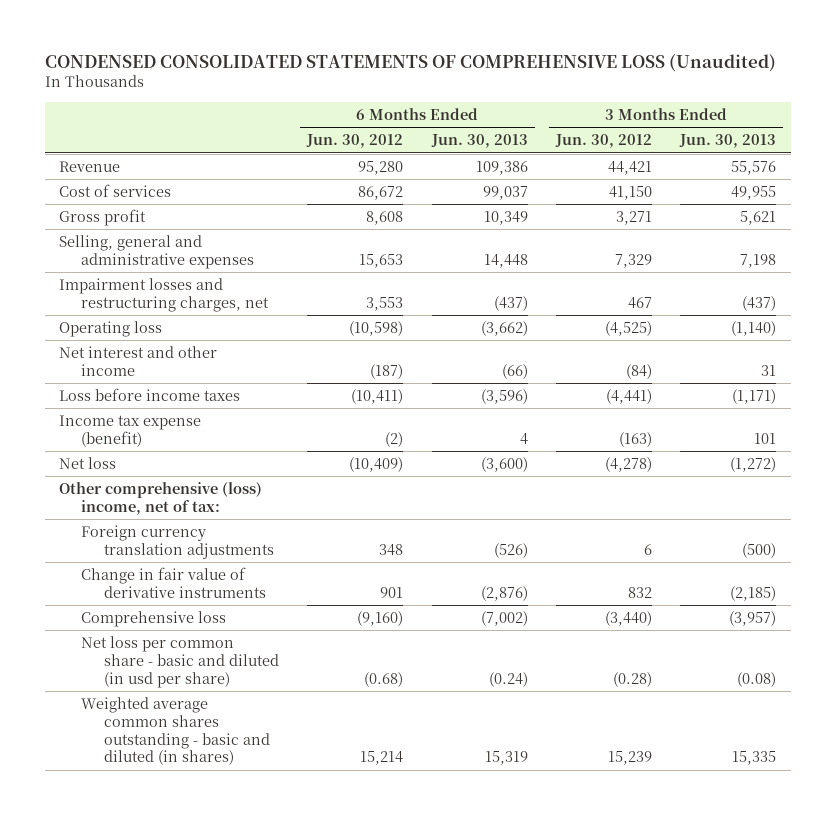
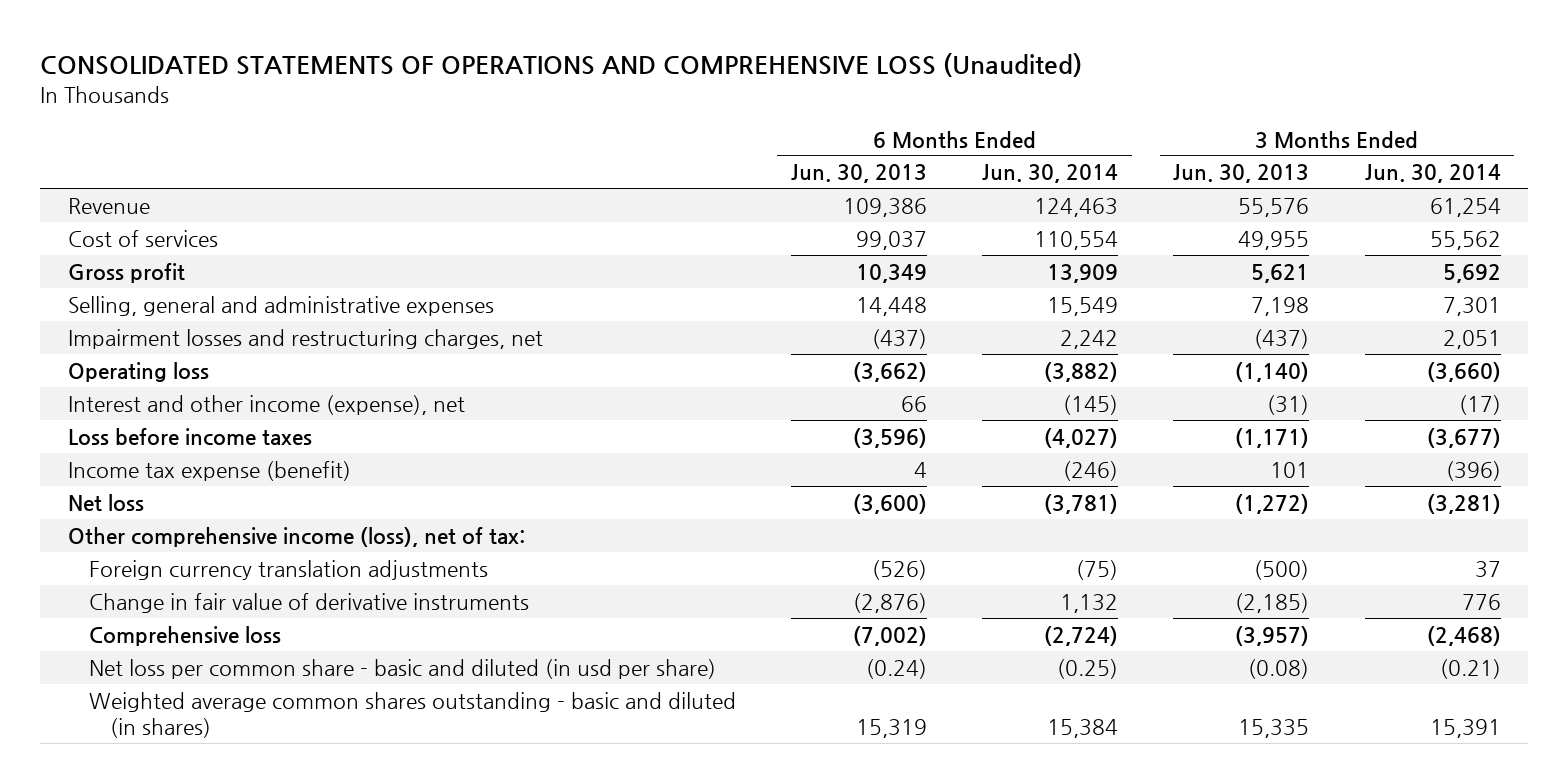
[44,53,776,72] CONDENSED CONSOLIDATED STATEMENTS OF COMPREHENSIVE LOSS (Unaudited) -> [40,52,1083,77] CONSOLIDATED STATEMENTS OF OPERATIONS AND COMPREHENSIVE LOSS (Unaudited)
[306,134,404,149] Jun. 30, 2012 -> none
[554,134,652,149] Jun. 30, 2012 -> none
none -> [982,164,1119,184] Jun. 30, 2014
none -> [1364,164,1501,184] Jun. 30, 2014
[58,346,217,376] Net interest and other income -> [67,394,465,415] Interest and other income (expense), net
[501,363,528,379] (66) -> [900,395,927,412] 66
[761,364,777,376] 31 -> [1267,394,1310,415] (31)
[58,482,262,515] Other comprehensive (loss) income, net of tax: -> [67,526,525,547] Other comprehensive income (loss), net of tax:

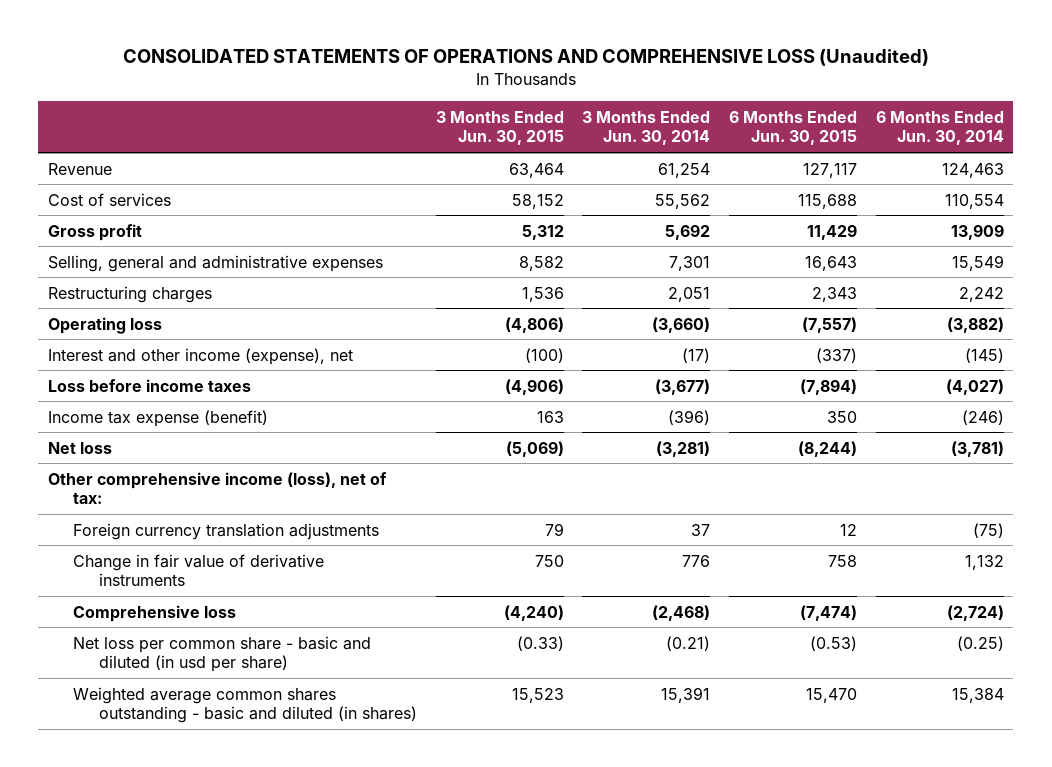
[790,164,927,184] Jun. 30, 2013 -> none
[1173,164,1310,184] Jun. 30, 2013 -> none
none -> [435,110,564,146] 3 Months Ended Jun. 30, 2015
none -> [729,110,858,146] 6 Months Ended Jun. 30, 2015
[67,328,543,349] Impairment losses and restructuring charges, net -> [47,285,212,303] Restructuring charges

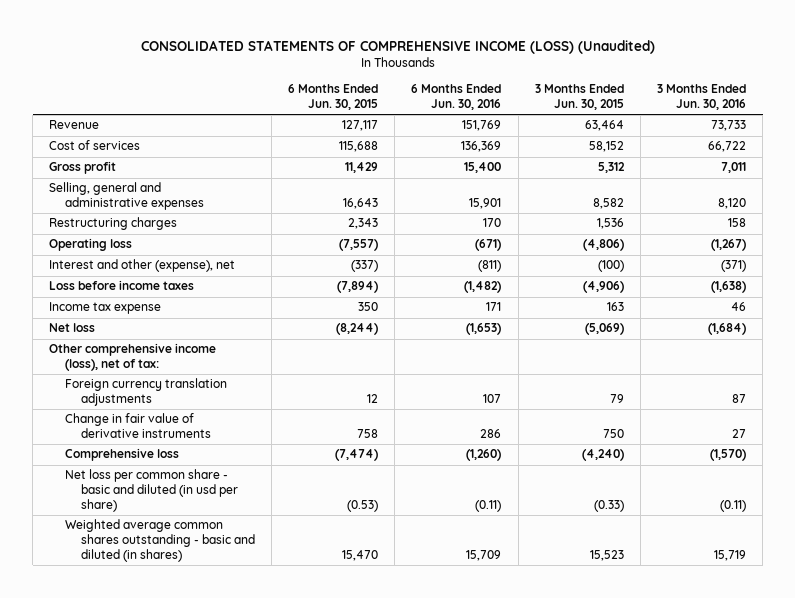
[122,49,929,67] CONSOLIDATED STATEMENTS OF OPERATIONS AND COMPREHENSIVE LOSS (Unaudited) -> [140,40,655,55] CONSOLIDATED STATEMENTS OF COMPREHENSIVE INCOME (LOSS) (Unaudited)
[582,110,711,146] 3 Months Ended Jun. 30, 2014 -> none
[875,110,1004,146] 6 Months Ended Jun. 30, 2014 -> none
none -> [411,84,502,111] 6 Months Ended Jun. 30, 2016
none -> [656,84,746,111] 3 Months Ended Jun. 30, 2016
[47,347,353,365] Interest and other income (expense), net -> [49,259,236,273] Interest and other (expense), net
[47,409,268,427] Income tax expense (benefit) -> [49,302,162,315] Income tax expense

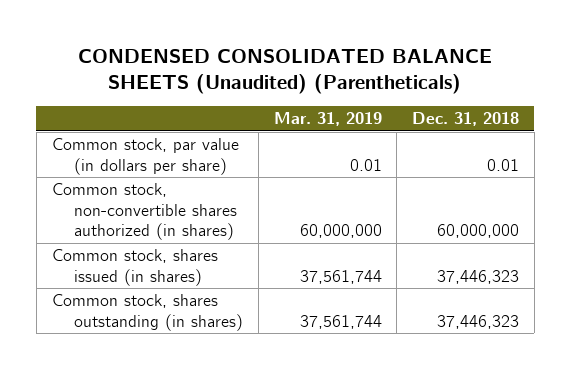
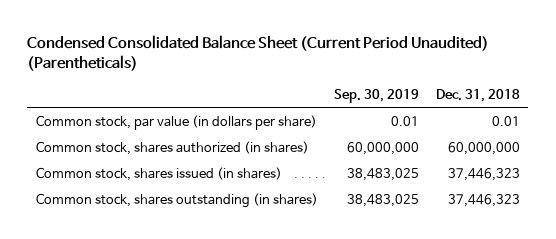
[78,48,493,95] CONDENSED CONSOLIDATED BALANCE SHEETS (Unaudited) (Parentheticals) -> [27,34,490,72] Condensed Consolidated Balance Sheet (Current Period Unaudited) (Parentheticals)
[273,112,382,127] Mar. 31, 2019 -> none
none -> [334,89,420,104] Sep. 30, 2019
[51,183,238,241] Common stock, non-convertible shares authorized (in shares) -> [35,140,309,155] Common stock, shares authorized (in shares)

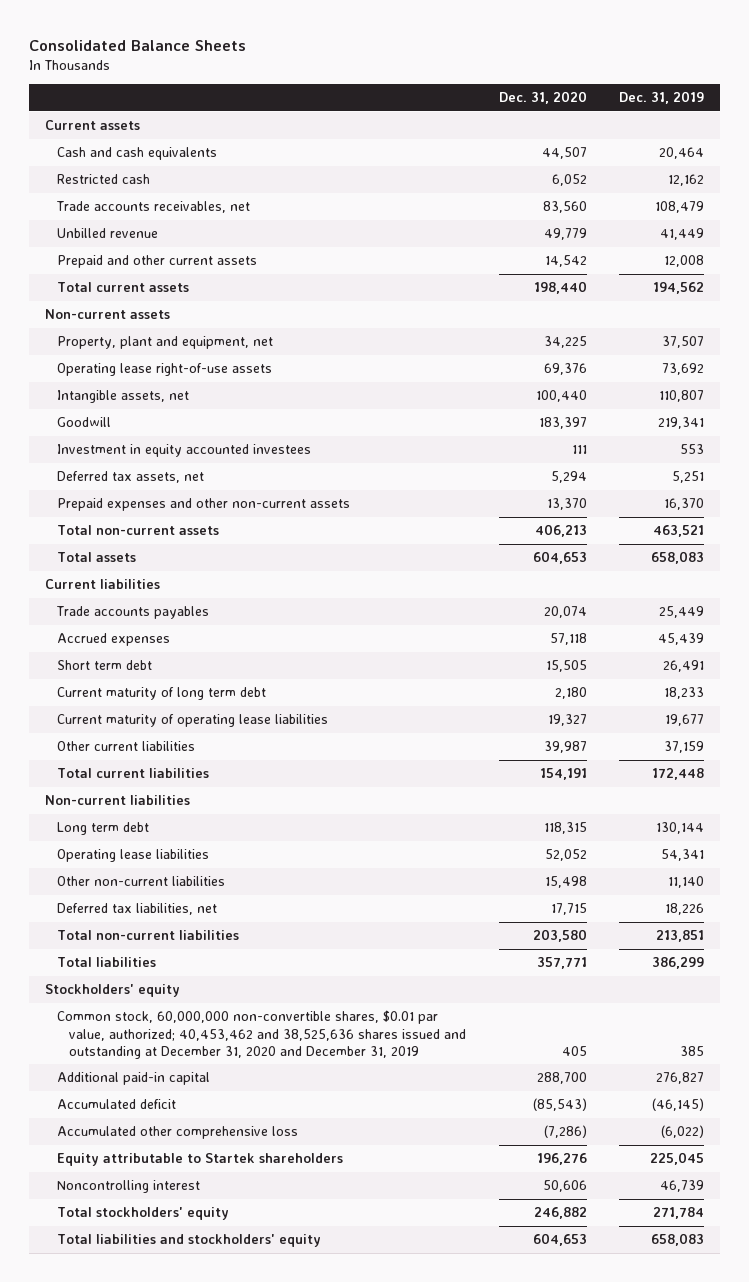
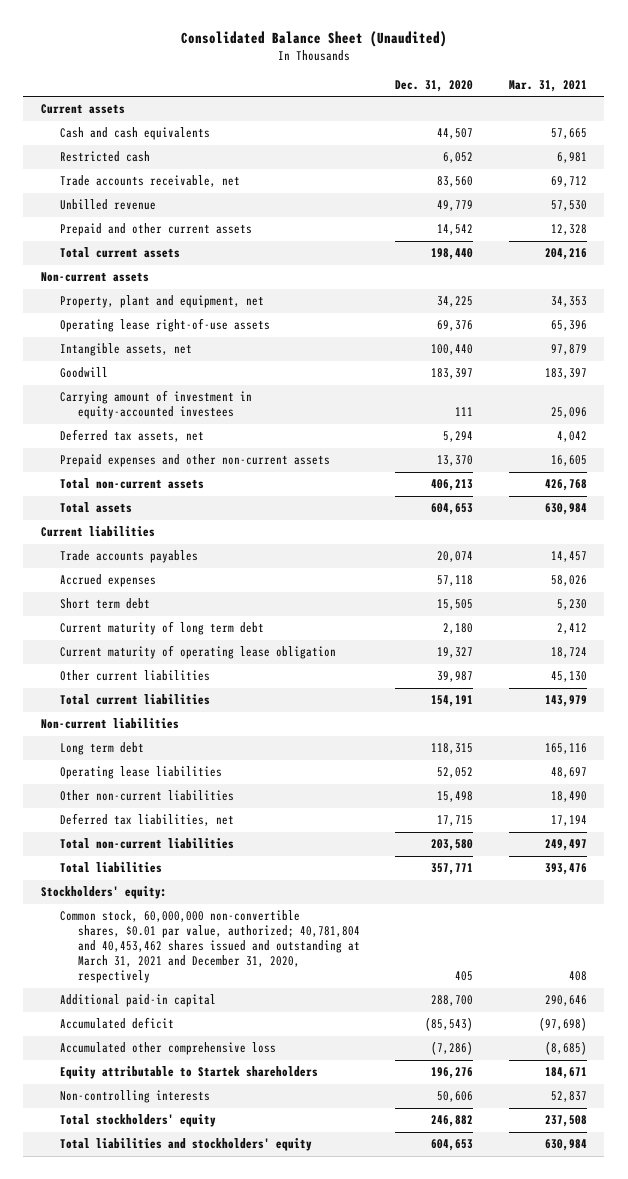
[28,39,246,51] Consolidated Balance Sheets -> [180,30,447,47] Consolidated Balance Sheet (Unaudited)
[619,91,705,105] Dec. 31, 2019 -> none
none -> [508,79,587,92] Mar. 31, 2021
[56,201,251,214] Trade accounts receivables, net -> [59,175,240,188] Trade accounts receivable, net
[57,444,312,458] Investment in equity accounted investees -> [59,390,252,420] Carrying amount of investment in equity-accounted investees
[57,714,329,728] Current maturity of operating lease liabilities -> [59,645,336,660] Current maturity of operating lease obligation
[45,984,181,998] Stockholders' equity -> [41,886,168,900] Stockholders' equity:
[57,1010,467,1059] Common stock, 60,000,000 non-convertible shares, $0.01 par value, authorized; 40,453,462 and 38,525,636 shares issued and outstanding at December 31, 2020 and December 31, 2019 -> [59,910,360,983] Common stock, 60,000,000 non-convertible shares, $0.01 par value, authorized; 40,781,804 and 40,453,462 shares issued and outstanding at March 31, 2021 and December 31, 2020, respectively
[57,1180,201,1194] Noncontrolling interest -> [59,1090,210,1104] Non-controlling interests

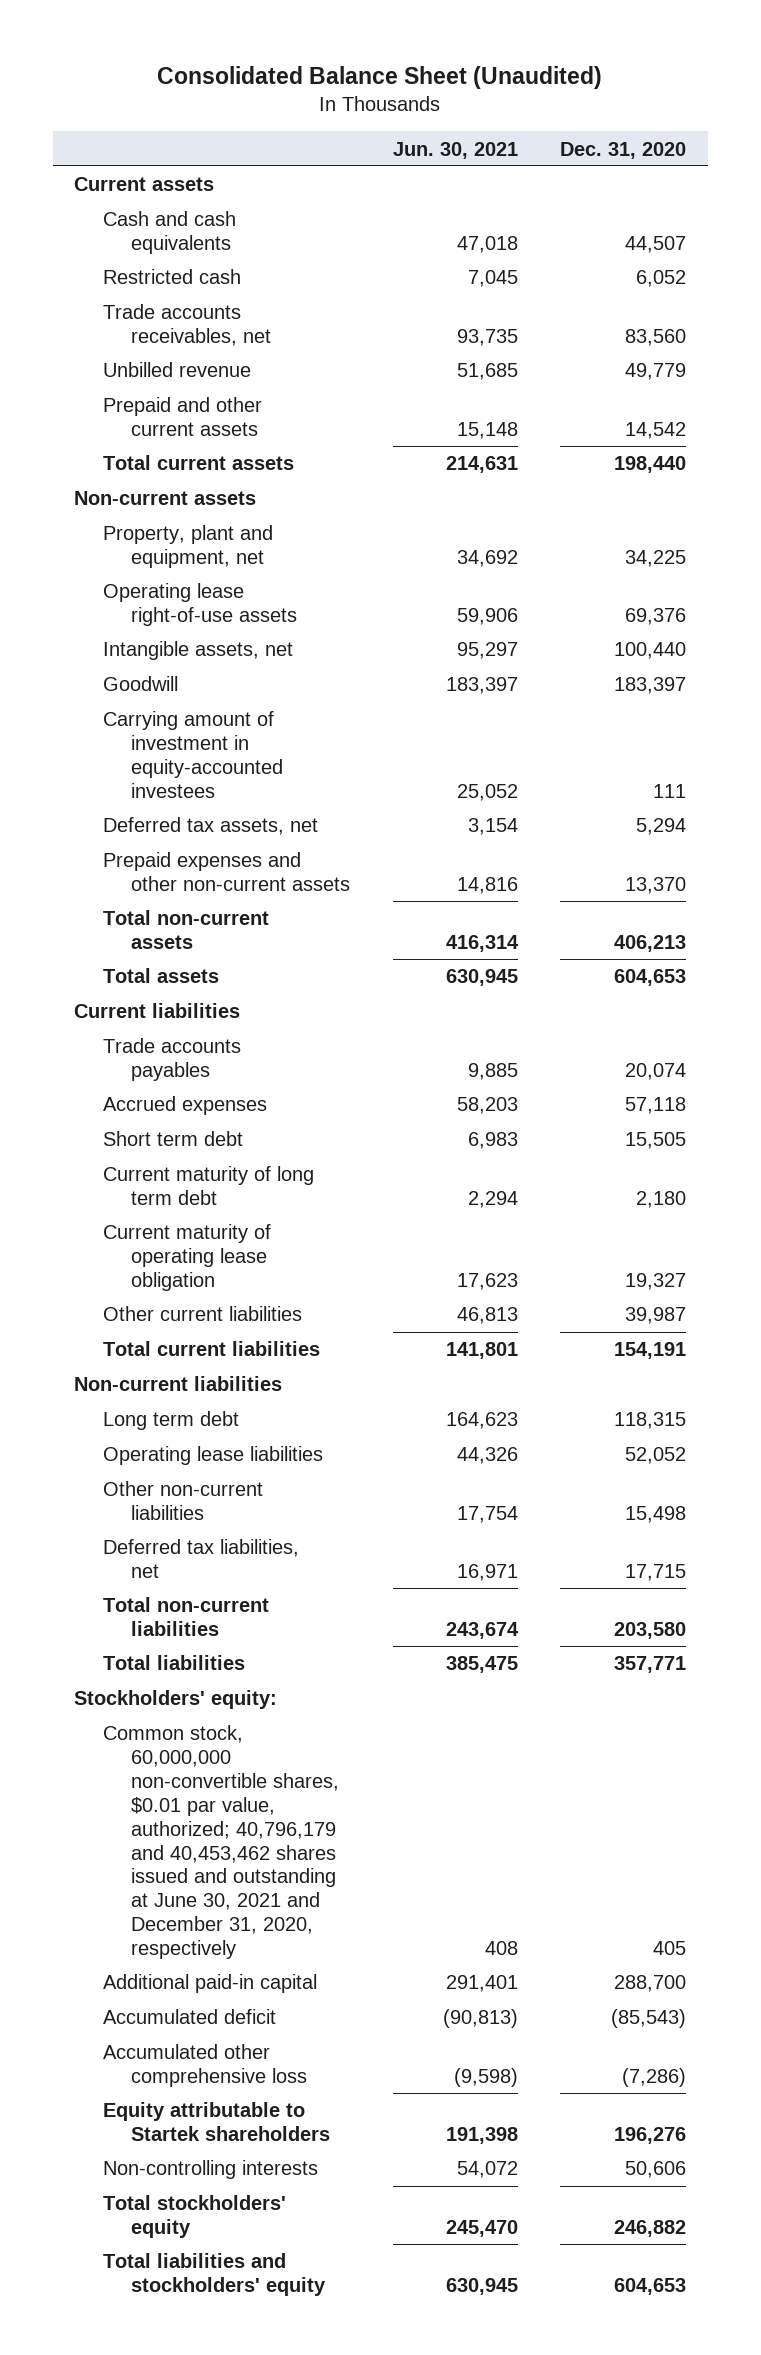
[508,79,587,92] Mar. 31, 2021 -> none
none -> [392,141,518,159] Jun. 30, 2021
[59,175,240,188] Trade accounts receivable, net -> [102,304,271,347] Trade accounts receivables, net
[59,910,360,983] Common stock, 60,000,000 non-convertible shares, $0.01 par value, authorized; 40,781,804 and 40,453,462 shares issued and outstanding at March 31, 2021 and December 31, 2020, respectively -> [102,1725,339,1960] Common stock, 60,000,000 non-convertible shares, $0.01 par value, authorized; 40,796,179 and 40,453,462 shares issued and outstanding at June 30, 2021 and December 31, 2020, respectively

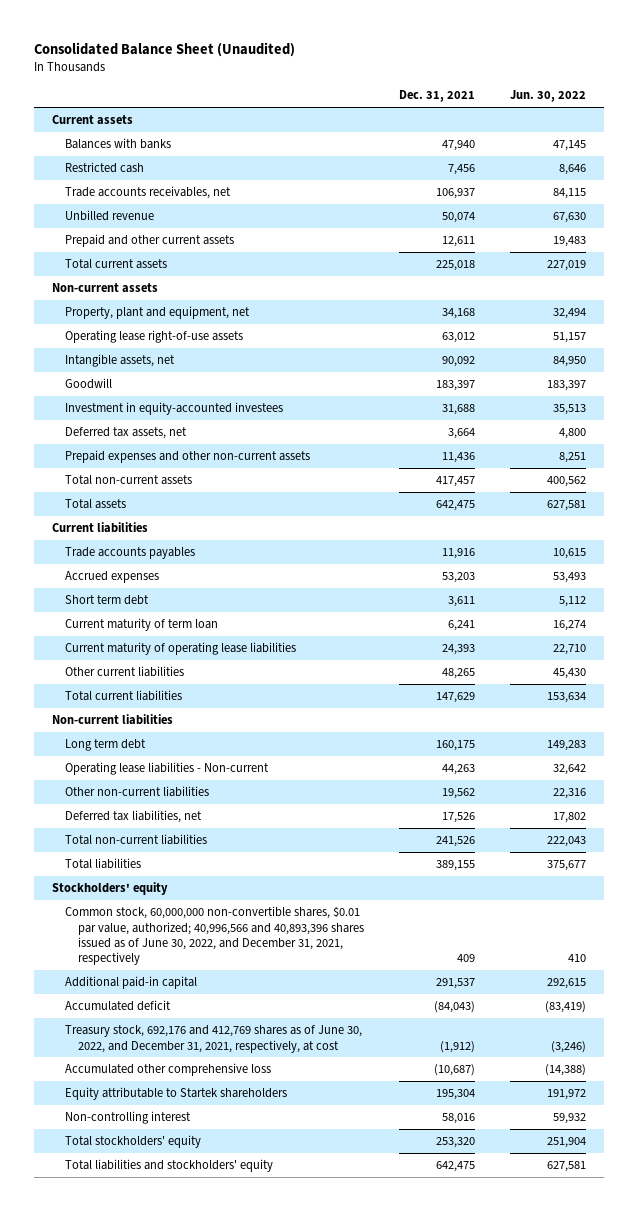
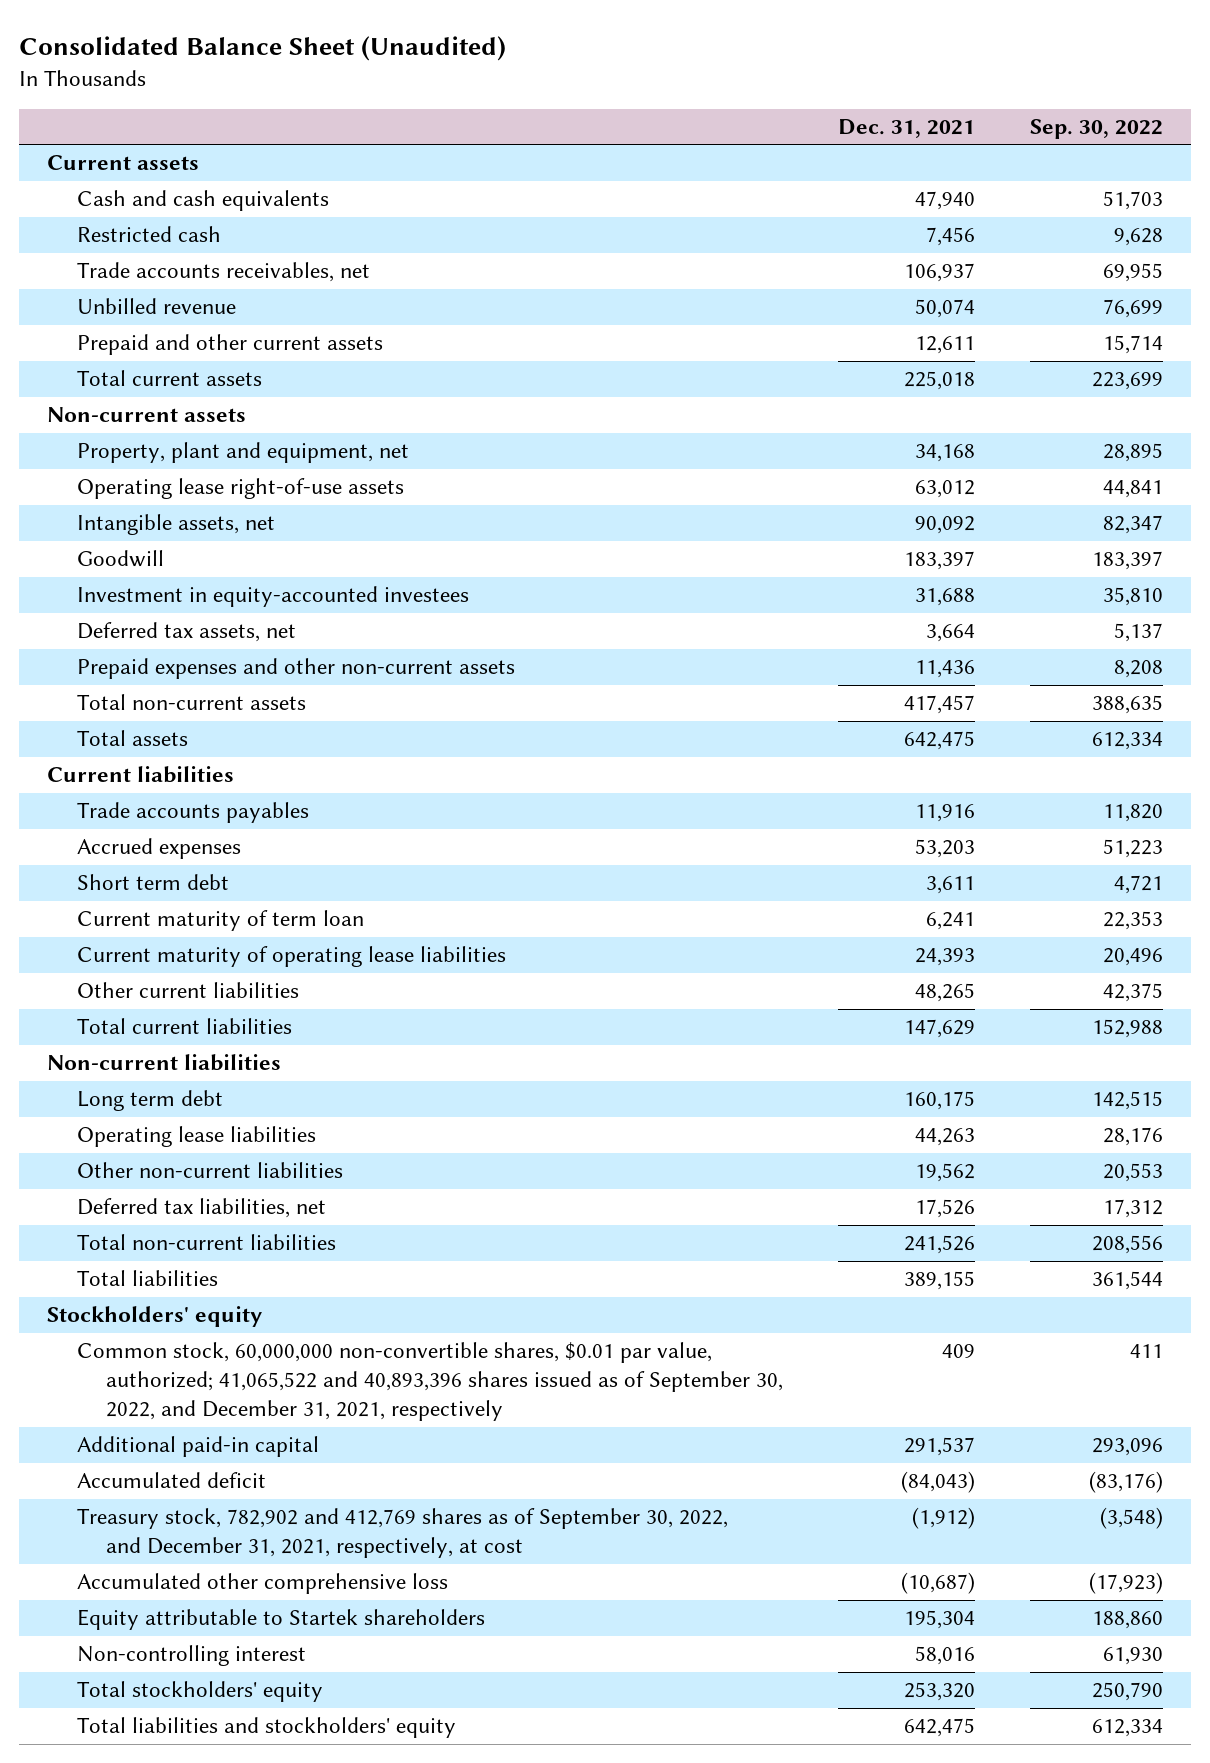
[510,90,587,103] Jun. 30, 2022 -> none
none -> [1030,119,1164,140] Sep. 30, 2022
[64,138,171,150] Balances with banks -> [76,190,329,212] Cash and cash equivalents
[64,762,269,776] Operating lease liabilities - Non-current -> [76,1126,316,1148] Operating lease liabilities
[64,906,364,966] Common stock, 60,000,000 non-convertible shares, $0.01 par value, authorized; 40,996,566 and 40,893,396 shares issued as of June 30, 2022, and December 31, 2021, respectively -> [76,1342,784,1422] Common stock, 60,000,000 non-convertible shares, $0.01 par value, authorized; 41,065,522 and 40,893,396 shares issued as of September 30, 2022, and December 31, 2021, respectively
[64,1025,362,1053] Treasury stock, 692,176 and 412,769 shares as of June 30, 2022, and December 31, 2021, respectively, at cost -> [76,1508,728,1559] Treasury stock, 782,902 and 412,769 shares as of September 30, 2022, and December 31, 2021, respectively, at cost

